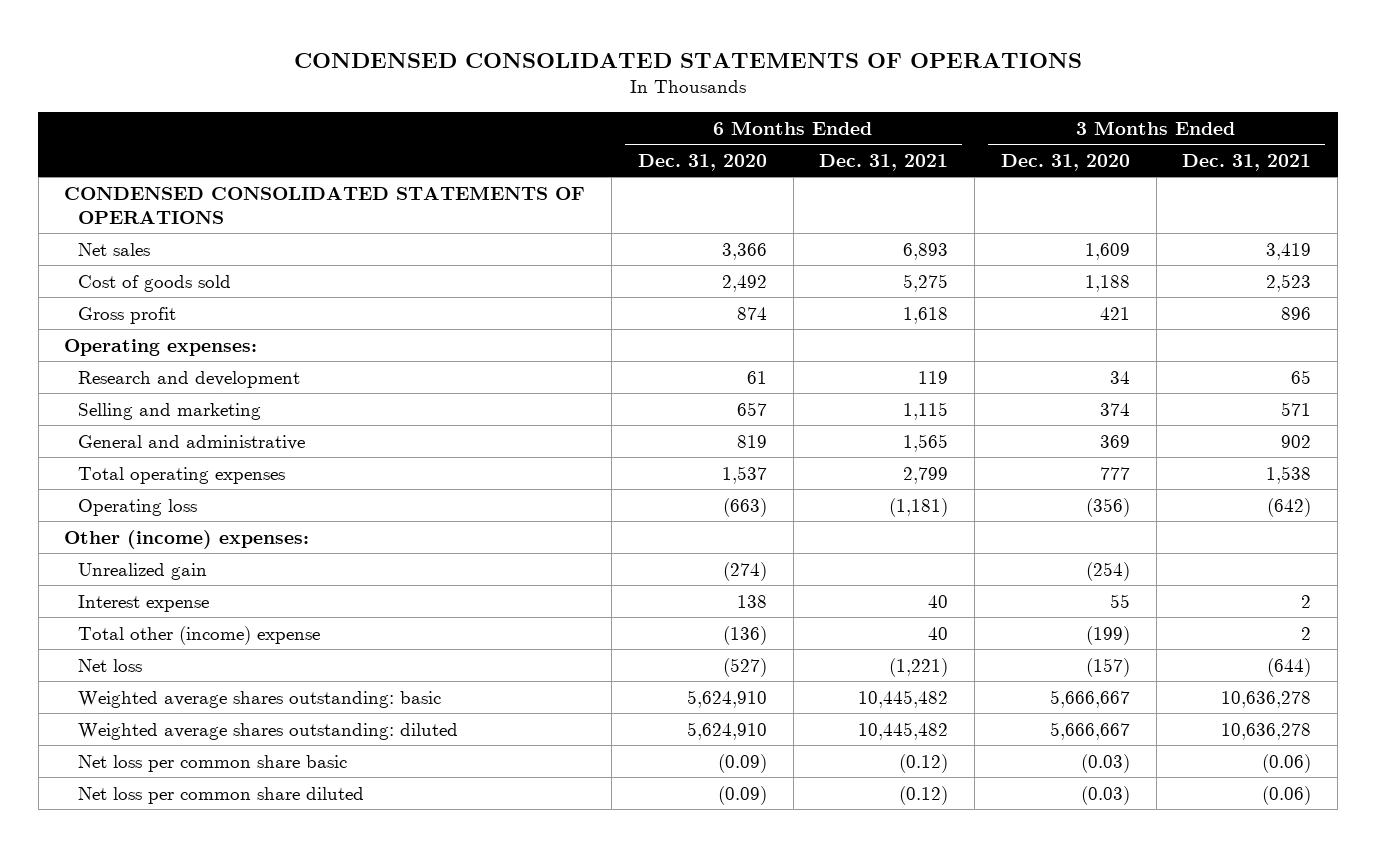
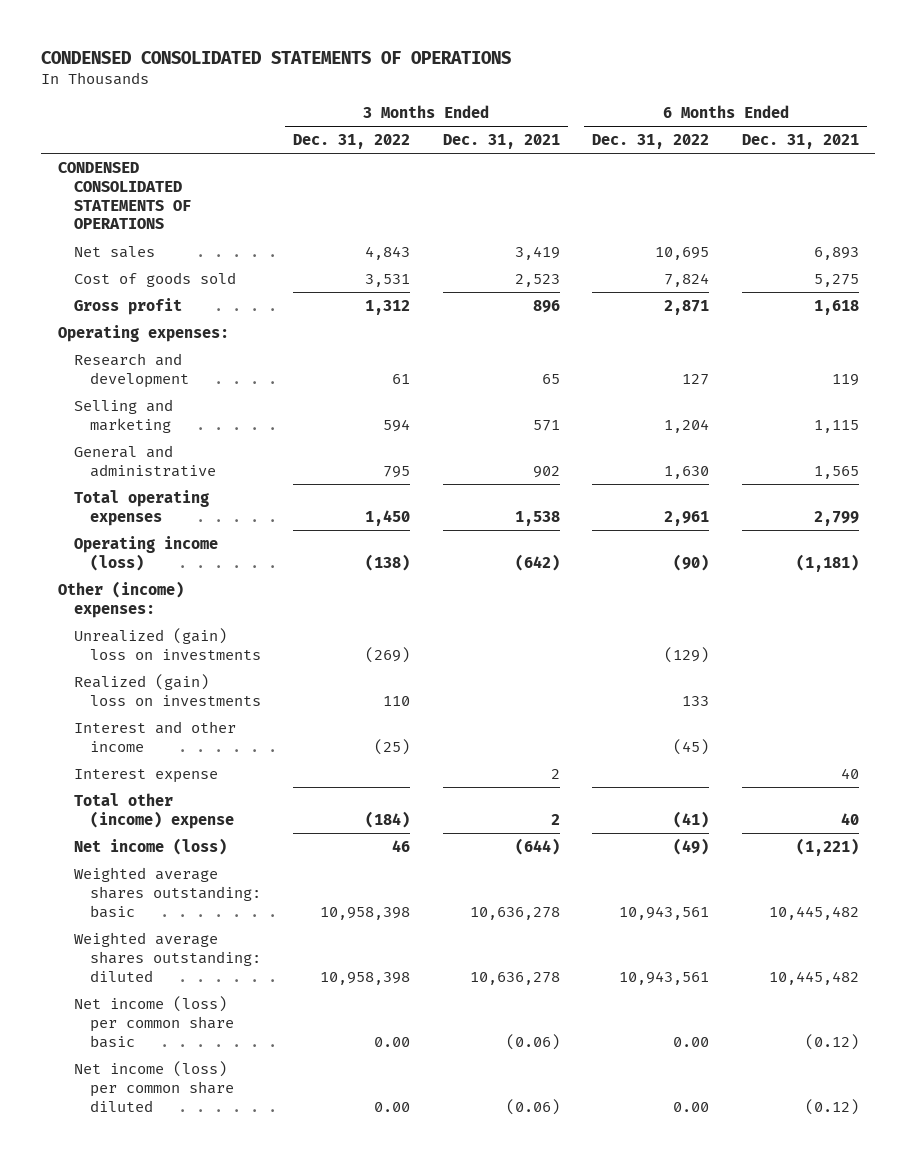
[637,153,767,171] Dec. 31, 2020 -> none
[1000,153,1130,171] Dec. 31, 2020 -> none
none -> [293,133,411,149] Dec. 31, 2022
none -> [592,133,710,149] Dec. 31, 2022
[77,498,197,516] Operating loss -> [73,535,218,571] Operating income (loss)
[77,562,207,580] Unrealized gain -> [73,627,261,660] Unrealized (gain) loss on investments
none -> [73,673,261,706] Realized (gain) loss on investments
none -> [73,720,236,752] Interest and other income
[77,658,142,672] Net loss -> [73,837,227,855] Net income (loss)
[77,754,347,772] Net loss per common share basic -> [73,995,234,1048] Net income (loss) per common share basic
[77,786,364,804] Net loss per common share diluted -> [73,1060,234,1112] Net income (loss) per common share diluted

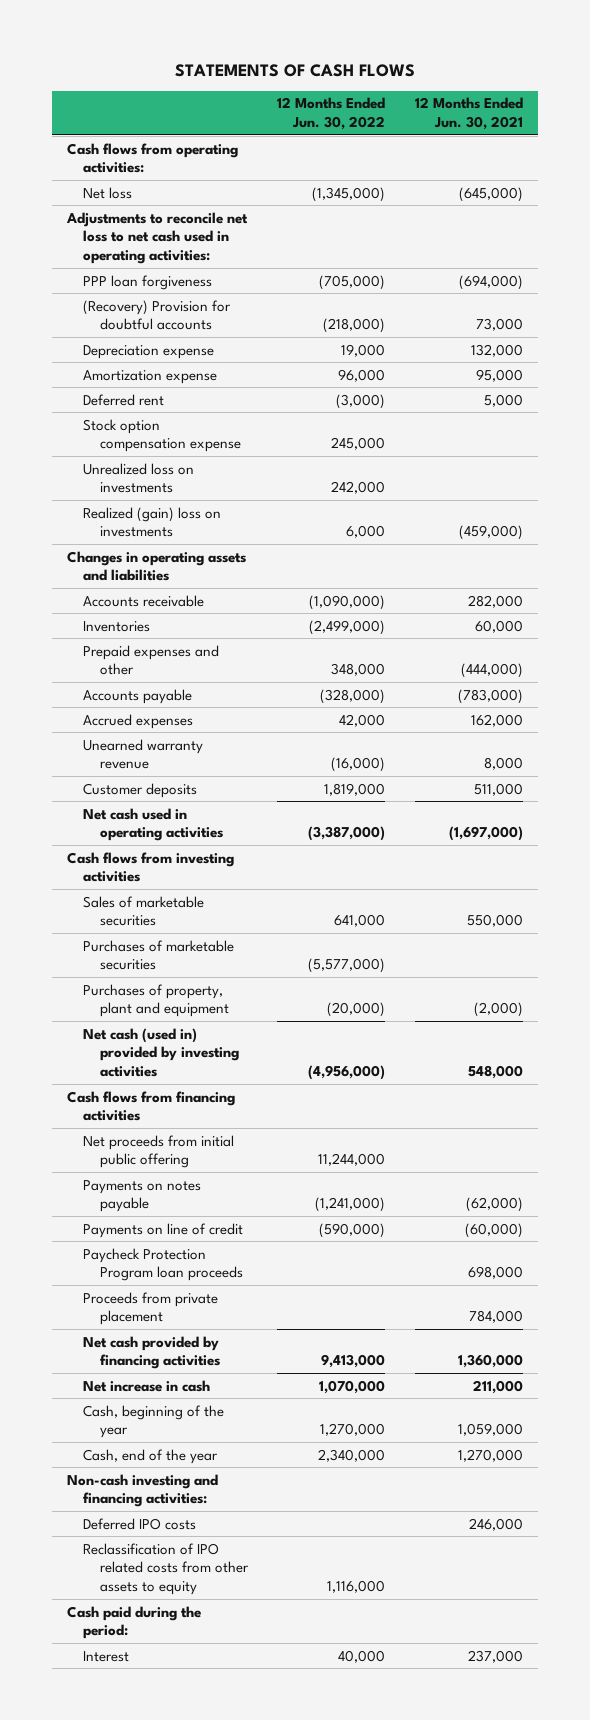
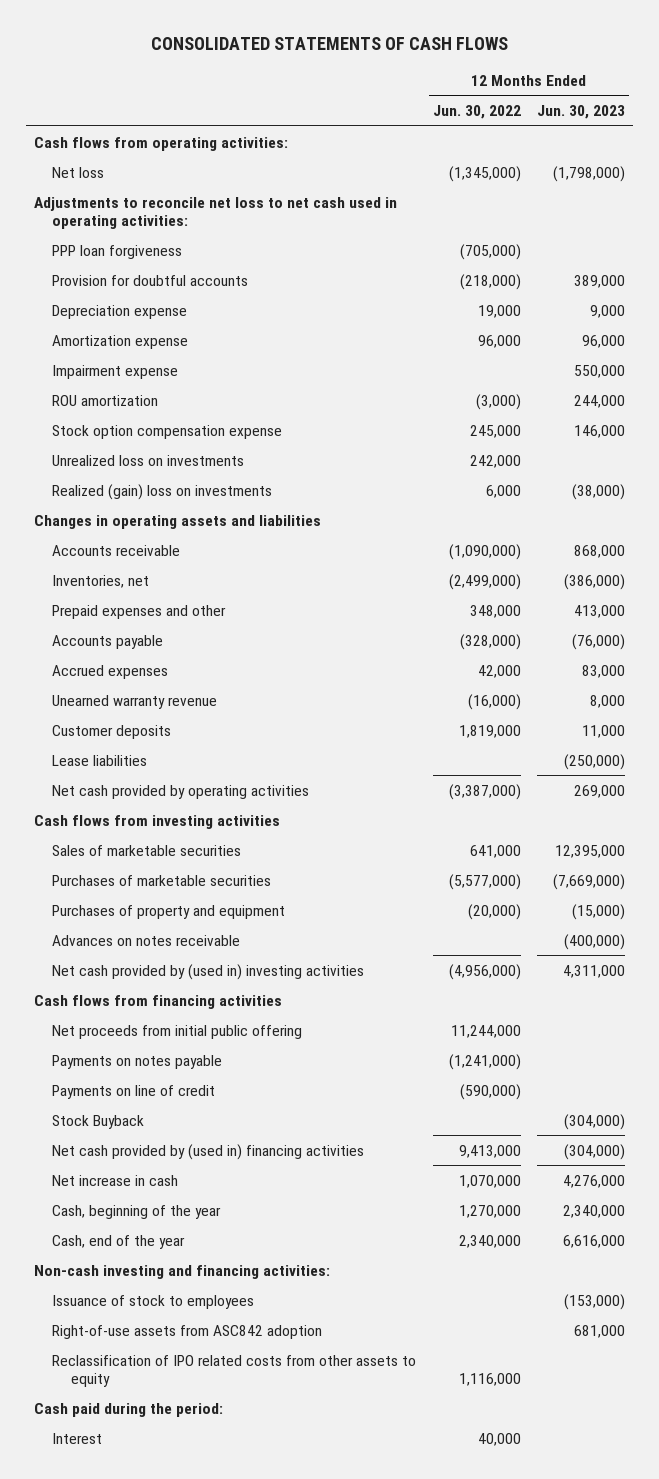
[174,63,415,77] STATEMENTS OF CASH FLOWS -> [150,37,508,51] CONSOLIDATED STATEMENTS OF CASH FLOWS
[414,97,523,131] 12 Months Ended Jun. 30, 2021 -> none
none -> [537,105,626,120] Jun. 30, 2023
[83,299,232,331] (Recovery) Provision for doubtful accounts -> [52,274,249,286] Provision for doubtful accounts
[83,393,165,406] Deferred rent -> none
none -> [52,364,179,379] Impairment expense
none -> [52,394,159,406] ROU amortization
[83,620,151,632] Inventories -> [52,574,150,588] Inventories, net
none -> [52,754,148,766] Lease liabilities
[83,807,223,842] Net cash used in operating activities -> [52,784,310,799] Net cash provided by operating activities
[83,983,229,1018] Purchases of property, plant and equipment -> [52,904,286,919] Purchases of property and equipment
none -> [52,934,241,946] Advances on notes receivable
[83,1027,239,1078] Net cash (used in) provided by investing activities -> [52,963,365,980] Net cash provided by (used in) investing activities
[83,1247,243,1282] Paycheck Protection Program loan proceeds -> none
[83,1291,219,1326] Proceeds from private placement -> none
none -> [52,1114,145,1129] Stock Buyback
[83,1335,220,1370] Net cash provided by financing activities -> [52,1143,365,1160] Net cash provided by (used in) financing activities
[83,1517,197,1530] Deferred IPO costs -> none
none -> [52,1294,255,1309] Issuance of stock to employees
none -> [52,1324,323,1339] Right-of-use assets from ASC842 adoption

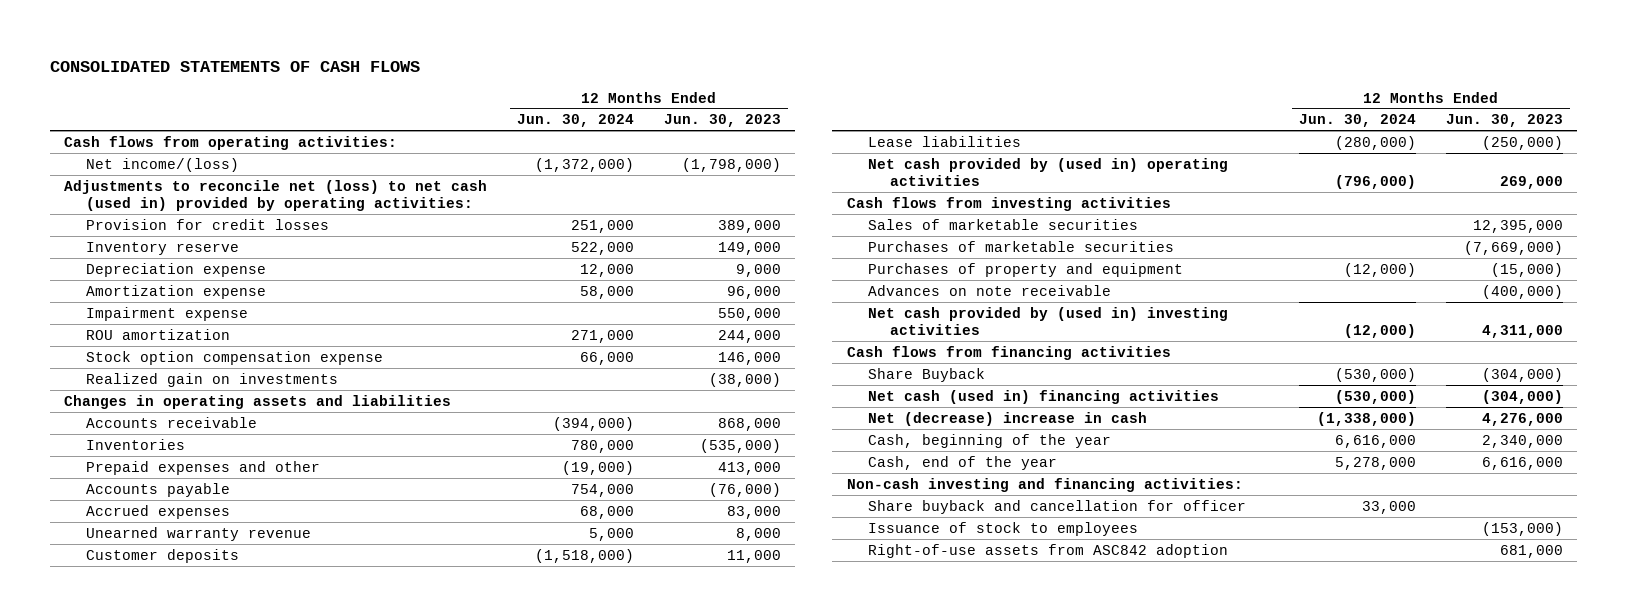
[432,105,521,120] Jun. 30, 2022 -> none
none -> [516,114,634,128] Jun. 30, 2024
[52,244,183,259] PPP loan forgiveness -> none
[52,166,105,178] Net loss -> [86,157,240,172] Net income/(loss)
[34,196,398,229] Adjustments to reconcile net loss to net cash used in operating activities: -> [64,179,488,211] Adjustments to reconcile net (loss) to net cash (used in) provided by operating activities:
[52,274,249,286] Provision for doubtful accounts -> [86,218,330,230] Provision for credit losses
none -> [86,241,240,255] Inventory reserve
[52,454,245,466] Unrealized loss on investments -> none
[52,483,273,500] Realized (gain) loss on investments -> [86,372,339,387] Realized gain on investments
[52,574,150,588] Inventories, net -> [86,438,186,450] Inventories
[564,573,626,590] (386,000) -> [699,438,781,453] (535,000)
[52,784,310,799] Net cash provided by operating activities -> [868,157,1229,186] Net cash provided by (used in) operating activities
[52,934,241,946] Advances on notes receivable -> [868,284,1112,296] Advances on note receivable
[52,1024,303,1039] Net proceeds from initial public offering -> none
[52,1054,223,1069] Payments on notes payable -> none
[52,1084,216,1099] Payments on line of credit -> none
[52,1114,145,1129] Stock Buyback -> [868,367,986,382] Share Buyback
[52,1143,365,1160] Net cash provided by (used in) financing activities -> [868,389,1220,404] Net cash (used in) financing activities
[52,1174,179,1186] Net increase in cash -> [868,411,1148,426] Net (decrease) increase in cash
none -> [868,499,1247,514] Share buyback and cancellation for officer
[52,1354,417,1387] Reclassification of IPO related costs from other assets to equity -> none
[34,1402,224,1417] Cash paid during the period: -> none
[52,1432,103,1444] Interest -> none

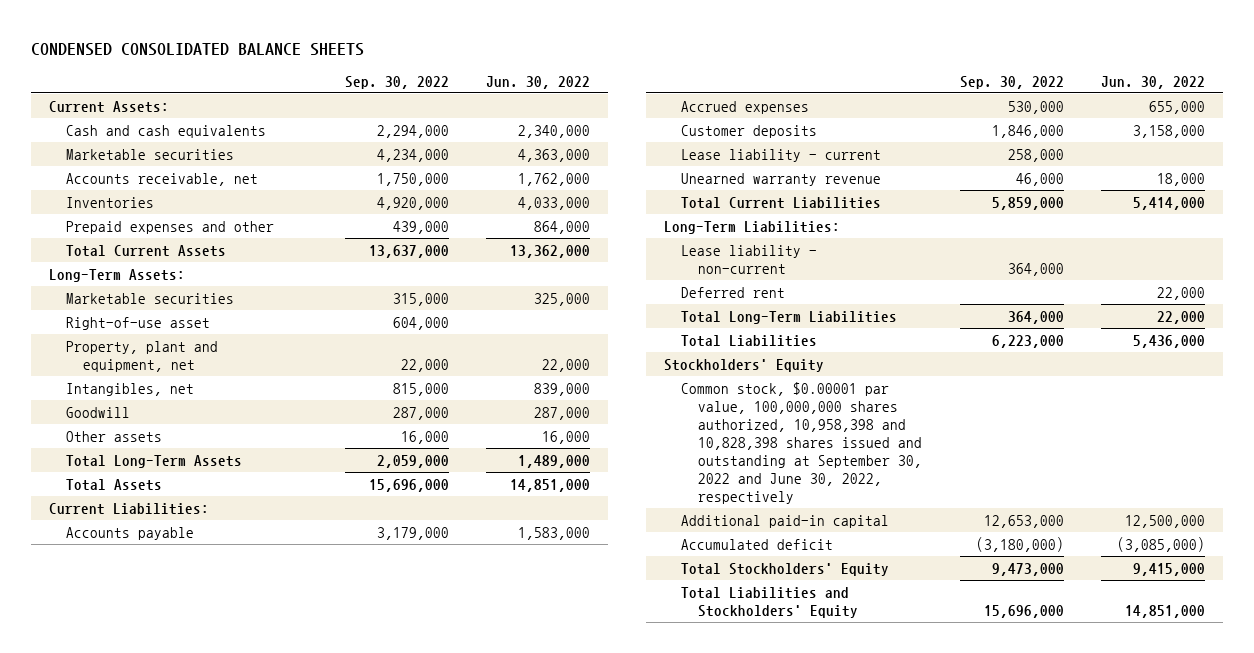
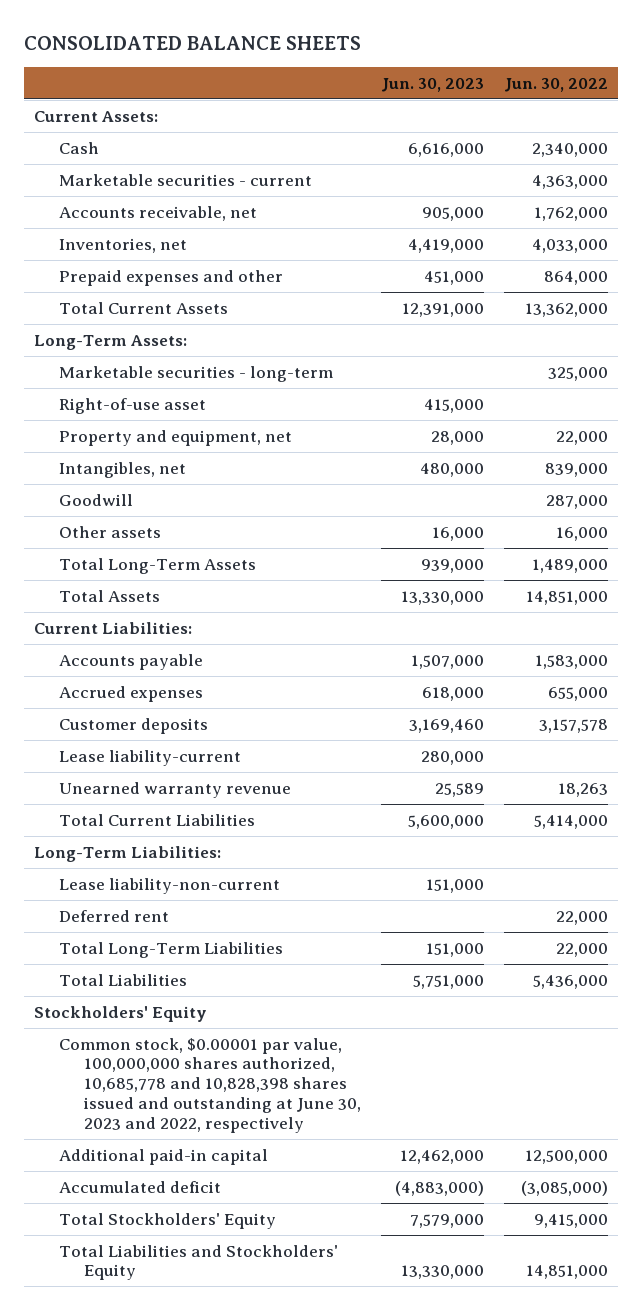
[30,43,364,57] CONDENSED CONSOLIDATED BALANCE SHEETS -> [23,36,361,51] CONSOLIDATED BALANCE SHEETS
[344,75,449,89] Sep. 30, 2022 -> none
none -> [380,77,484,92] Jun. 30, 2023
[66,124,267,138] Cash and cash equivalents -> [58,141,99,154] Cash
[66,148,235,160] Marketable securities -> [58,173,312,186] Marketable securities - current
[66,196,155,208] Inventories -> [58,237,187,253] Inventories, net
[66,292,235,304] Marketable securities -> [58,365,333,382] Marketable securities - long-term
[66,340,219,372] Property, plant and equipment, net -> [58,429,292,446] Property and equipment, net
[1132,124,1205,138] 3,158,000 -> [538,718,608,733] 3,157,578
[681,148,882,162] Lease liability - current -> [58,749,241,766] Lease liability-current
[1156,172,1205,186] 18,000 -> [557,782,608,797] 18,263
[681,244,818,274] Lease liability - non-current -> [58,877,280,894] Lease liability-non-current
[681,381,923,505] Common stock, $0.00001 par value, 100,000,000 shares authorized, 10,958,398 and 10,828,398 shares issued and outstanding at September 30, 2022 and June 30, 2022, respectively -> [58,1037,361,1133] Common stock, $0.00001 par value, 100,000,000 shares authorized, 10,685,778 and 10,828,398 shares issued and outstanding at June 30, 2023 and 2022, respectively

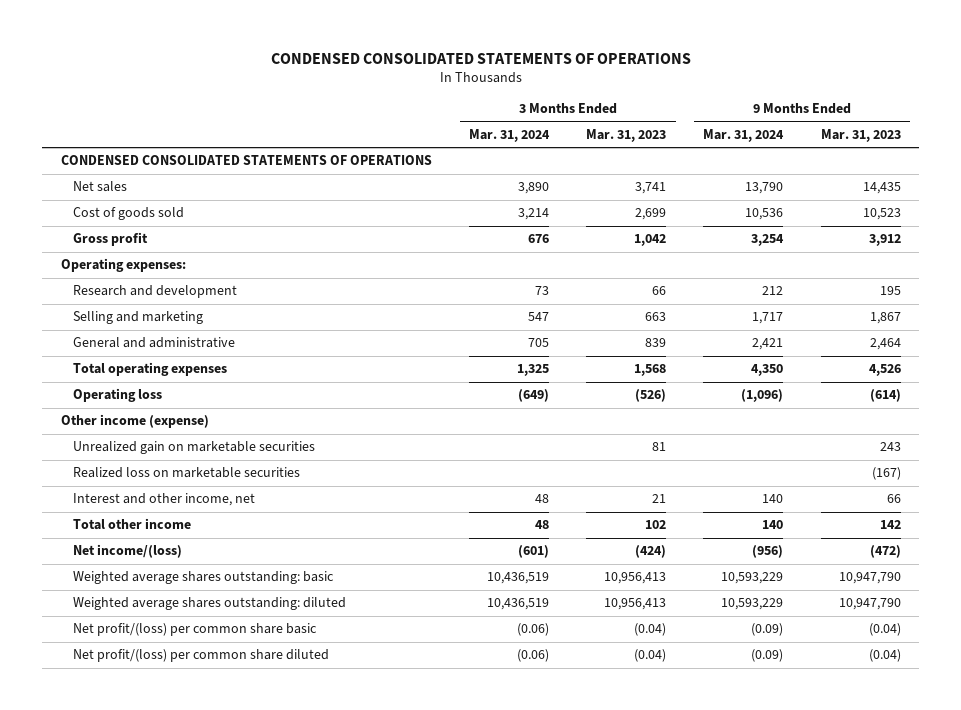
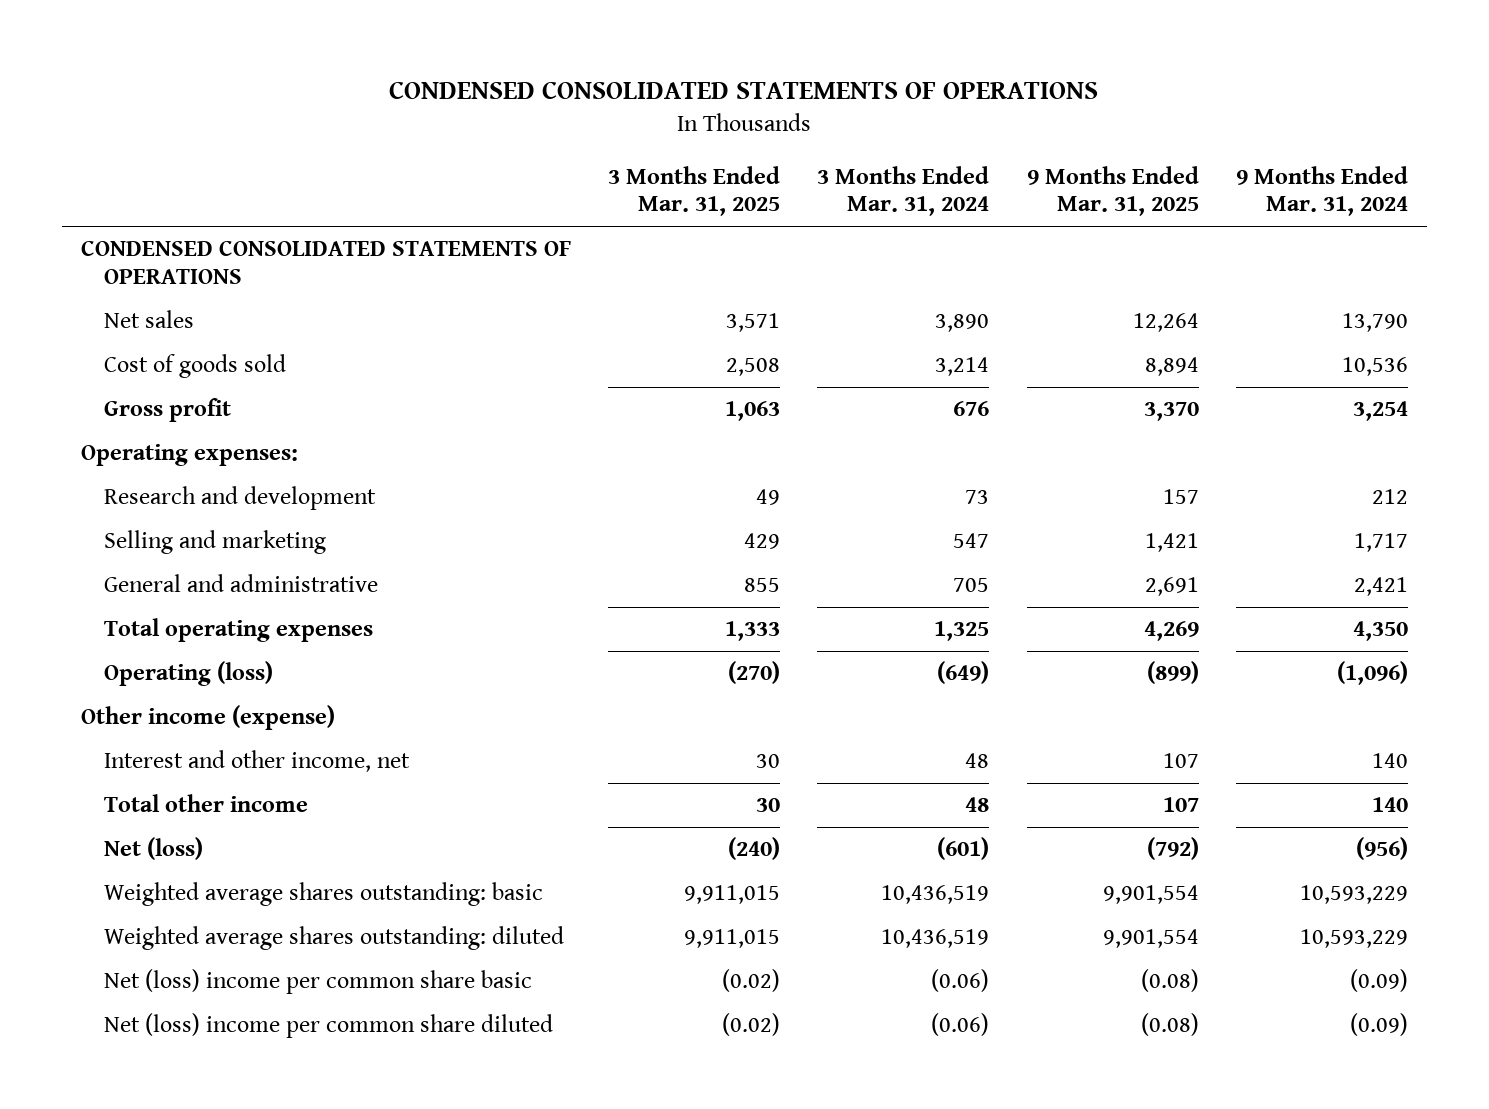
[586,128,667,142] Mar. 31, 2023 -> none
[820,128,901,142] Mar. 31, 2023 -> none
none -> [608,165,781,217] 3 Months Ended Mar. 31, 2025
none -> [1026,165,1199,217] 9 Months Ended Mar. 31, 2025
[73,388,163,403] Operating loss -> [103,661,273,687] Operating (loss)
[73,441,316,455] Unrealized gain on marketable securities -> none
[73,467,301,479] Realized loss on marketable securities -> none
[73,544,183,559] Net income/(loss) -> [103,837,203,861] Net (loss)
[73,623,318,637] Net profit/(loss) per common share basic -> [103,969,532,995] Net (loss) income per common share basic
[73,649,330,663] Net profit/(loss) per common share diluted -> [103,1013,553,1039] Net (loss) income per common share diluted

